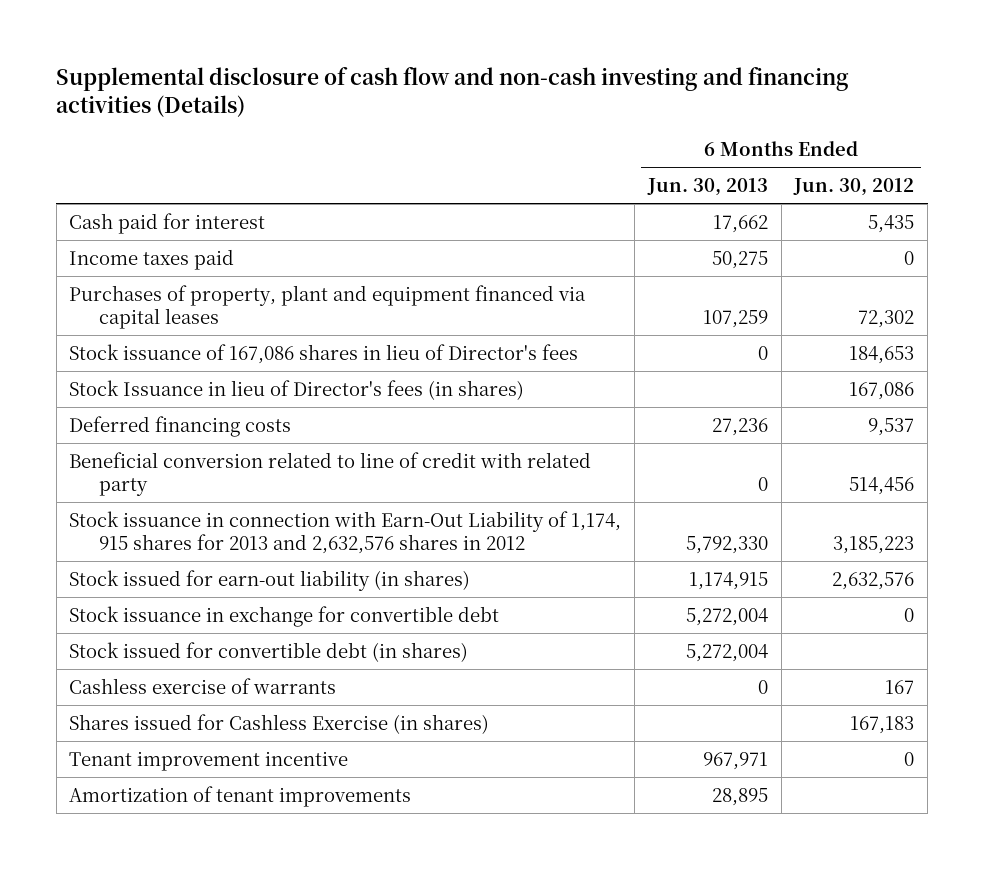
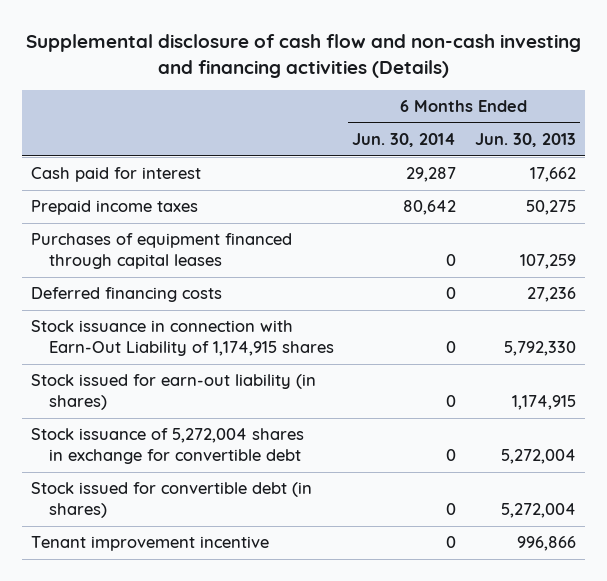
[793,178,915,197] Jun. 30, 2012 -> none
none -> [352,133,457,148] Jun. 30, 2014
[69,343,579,364] Stock issuance of 167,086 shares in lieu of Director's fees -> none
[69,379,525,400] Stock Issuance in lieu of Director's fees (in shares) -> none
[69,248,235,270] Income taxes paid -> [31,200,199,216] Prepaid income taxes
[69,284,587,329] Purchases of property, plant and equipment financed via capital leases -> [31,233,293,270] Purchases of equipment financed through capital leases
[69,451,592,496] Beneficial conversion related to line of credit with related party -> none
[69,510,622,554] Stock issuance in connection with Earn-Out Liability of 1,174, 915 shares for 2013 and 2,632,576 shares in 2012 -> [31,320,334,357] Stock issuance in connection with Earn-Out Liability of 1,174,915 shares
[69,605,500,627] Stock issuance in exchange for convertible debt -> [31,428,305,465] Stock issuance of 5,272,004 shares in exchange for convertible debt
[69,677,337,694] Cashless exercise of warrants -> none
[69,713,490,734] Shares issued for Cashless Exercise (in shares) -> none
[69,785,412,807] Amortization of tenant improvements -> none
[702,751,768,770] 967,971 -> [516,536,576,552] 996,866

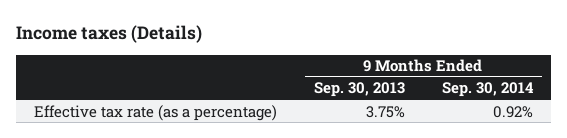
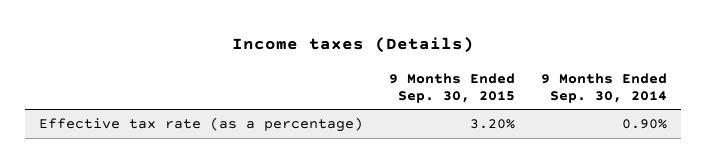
[313,82,405,98] Sep. 30, 2013 -> none
none -> [389,72,516,104] 9 Months Ended Sep. 30, 2015
[492,105,533,118] 0.92% -> [622,119,668,130] 0.90%

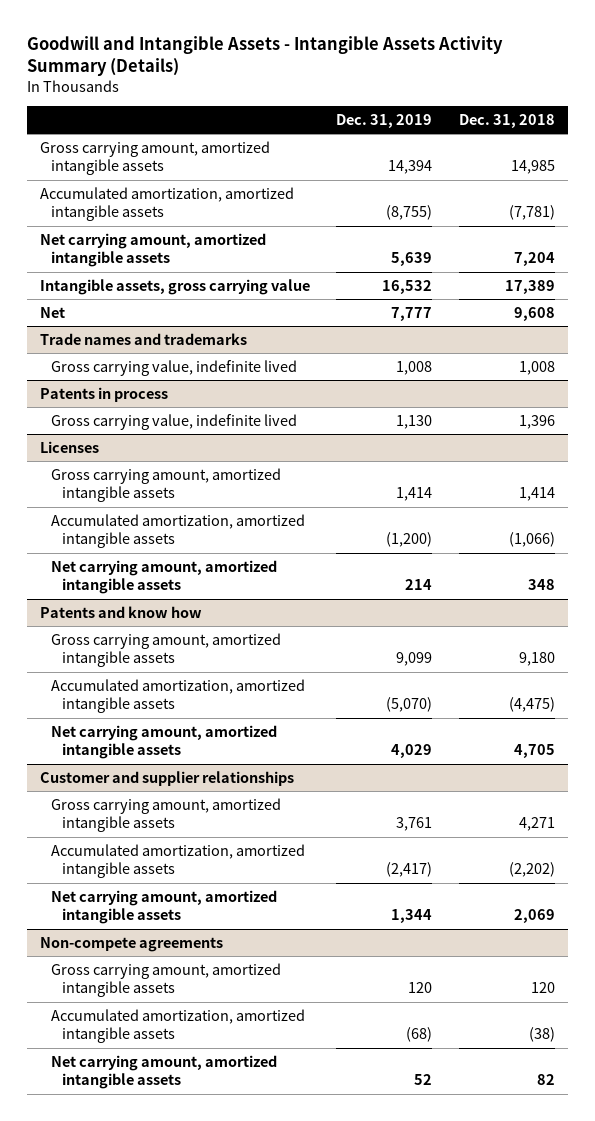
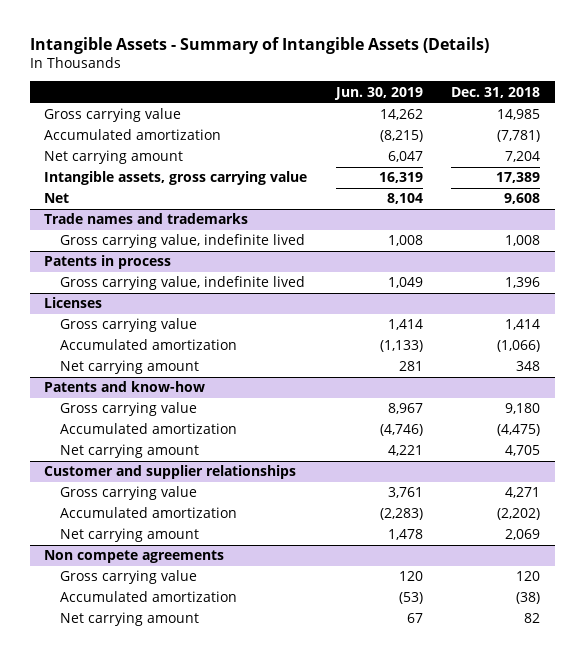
[27,35,504,77] Goodwill and Intangible Assets - Intangible Assets Activity Summary (Details) -> [29,37,489,55] Intangible Assets - Summary of Intangible Assets (Details)
[336,113,433,128] Dec. 31, 2019 -> none
none -> [333,86,423,100] Jun. 30, 2019
[40,140,271,176] Gross carrying amount, amortized intangible assets -> [43,108,181,123] Gross carrying value
[40,186,295,222] Accumulated amortization, amortized intangible assets -> [43,129,221,141] Accumulated amortization
[40,232,267,268] Net carrying amount, amortized intangible assets -> [43,150,183,165] Net carrying amount
[51,467,282,503] Gross carrying amount, amortized intangible assets -> [59,318,197,333] Gross carrying value
[51,513,306,549] Accumulated amortization, amortized intangible assets -> [59,339,237,351] Accumulated amortization
[51,559,278,595] Net carrying amount, amortized intangible assets -> [59,360,199,375] Net carrying amount
[40,605,203,618] Patents and know how -> [43,381,205,393] Patents and know-how
[51,632,282,668] Gross carrying amount, amortized intangible assets -> [59,402,197,417] Gross carrying value
[51,678,306,714] Accumulated amortization, amortized intangible assets -> [59,423,237,435] Accumulated amortization
[51,724,278,760] Net carrying amount, amortized intangible assets -> [59,444,199,459] Net carrying amount
[51,797,282,833] Gross carrying amount, amortized intangible assets -> [59,486,197,501] Gross carrying value
[51,843,306,879] Accumulated amortization, amortized intangible assets -> [59,507,237,519] Accumulated amortization
[51,889,278,925] Net carrying amount, amortized intangible assets -> [59,528,199,543] Net carrying amount
[40,936,224,952] Non-compete agreements -> [43,550,224,564] Non compete agreements
[51,962,282,998] Gross carrying amount, amortized intangible assets -> [59,570,197,585] Gross carrying value
[51,1008,306,1044] Accumulated amortization, amortized intangible assets -> [59,591,237,603] Accumulated amortization
[51,1054,278,1090] Net carrying amount, amortized intangible assets -> [59,612,199,627] Net carrying amount

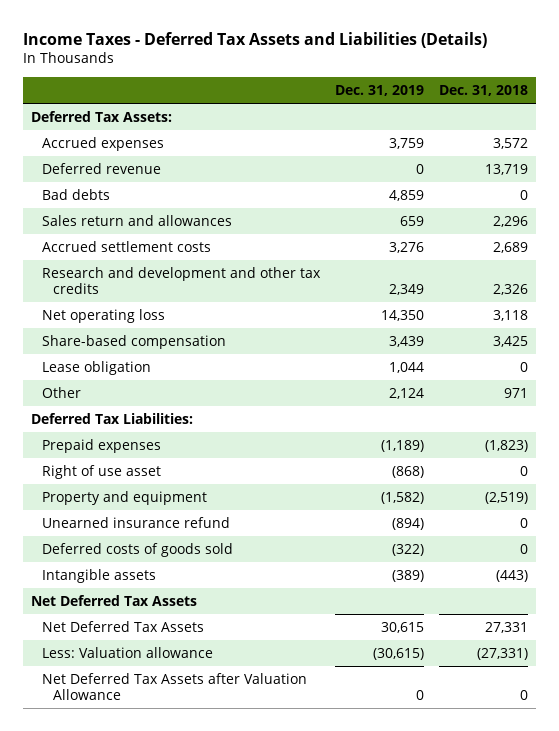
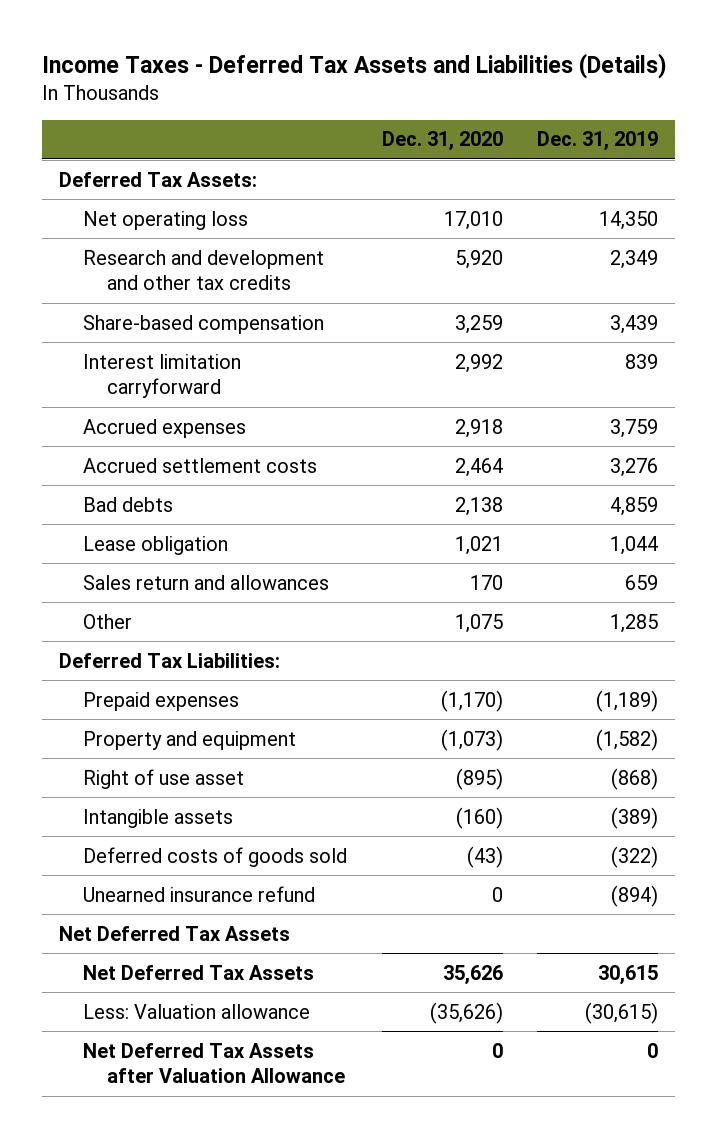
[439,85,529,97] Dec. 31, 2018 -> none
none -> [381,131,503,152] Dec. 31, 2020
[42,162,162,174] Deferred revenue -> none
[42,266,322,295] Research and development and other tax credits -> [83,249,325,291] Research and development and other tax credits
none -> [83,353,242,399] Interest limitation carryforward
[42,136,165,151] Accrued expenses -> [83,418,247,438] Accrued expenses
[42,240,212,252] Accrued settlement costs -> [83,457,318,473] Accrued settlement costs
[42,188,111,200] Bad debts -> [83,496,174,512] Bad debts
[42,214,233,226] Sales return and allowances -> [83,574,330,590] Sales return and allowances
[389,387,425,399] 2,124 -> [610,613,659,633] 1,285
[42,464,162,479] Right of use asset -> [83,768,245,789] Right of use asset
[42,542,234,557] Deferred costs of goods sold -> [83,846,348,867] Deferred costs of goods sold
[42,516,231,528] Unearned insurance refund -> [83,885,316,902] Unearned insurance refund

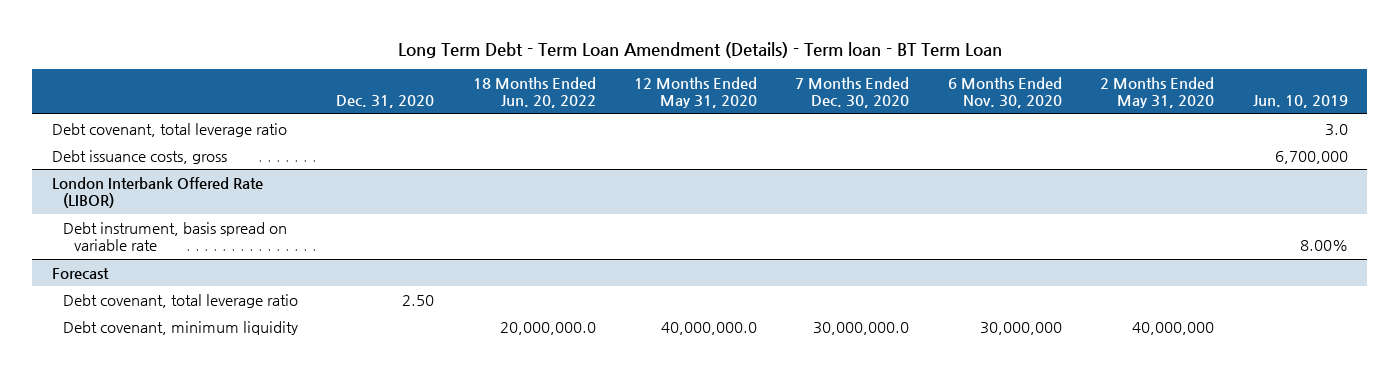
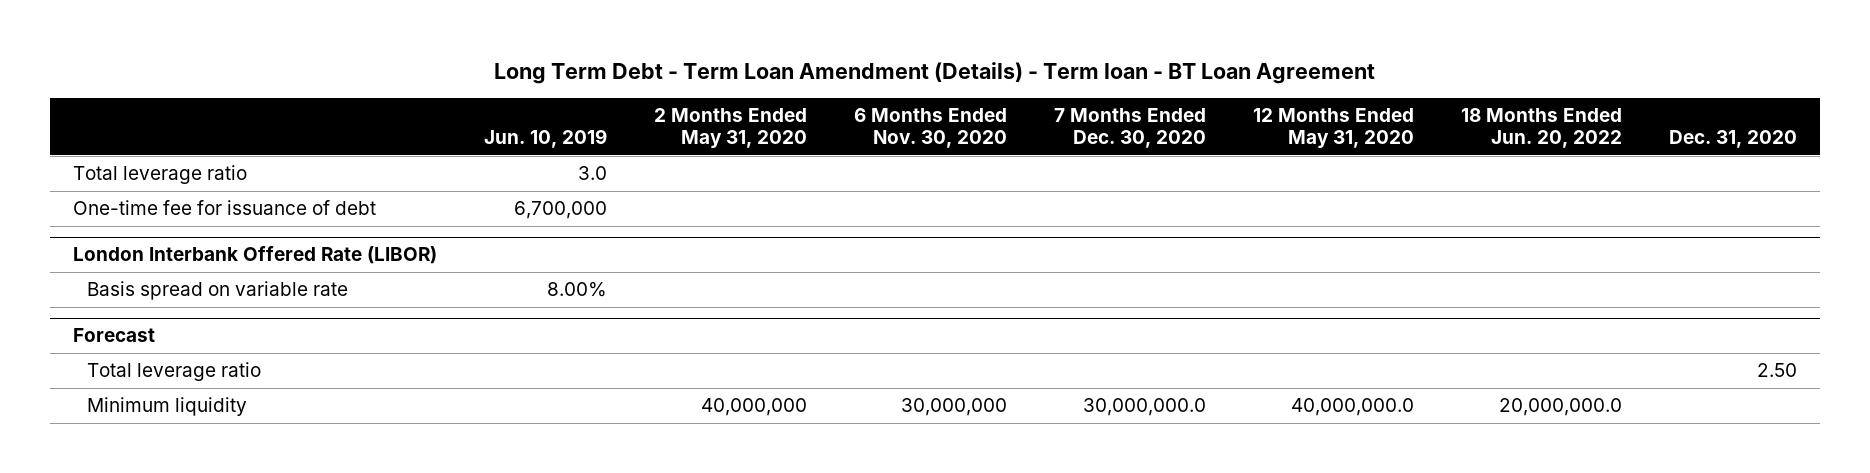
[397,41,1002,58] Long Term Debt - Term Loan Amendment (Details) - Term loan - BT Term Loan -> [494,61,1376,84] Long Term Debt - Term Loan Amendment (Details) - Term loan - BT Loan Agreement
[51,122,287,137] Debt covenant, total leverage ratio -> [73,165,248,185] Total leverage ratio
[51,149,227,164] Debt issuance costs, gross -> [73,200,377,216] One-time fee for issuance of debt
[62,221,287,252] Debt instrument, basis spread on variable rate -> [87,281,349,301] Basis spread on variable rate
[62,293,298,308] Debt covenant, total leverage ratio -> [87,362,262,382] Total leverage ratio
[62,320,298,335] Debt covenant, minimum liquidity -> [87,397,248,417] Minimum liquidity

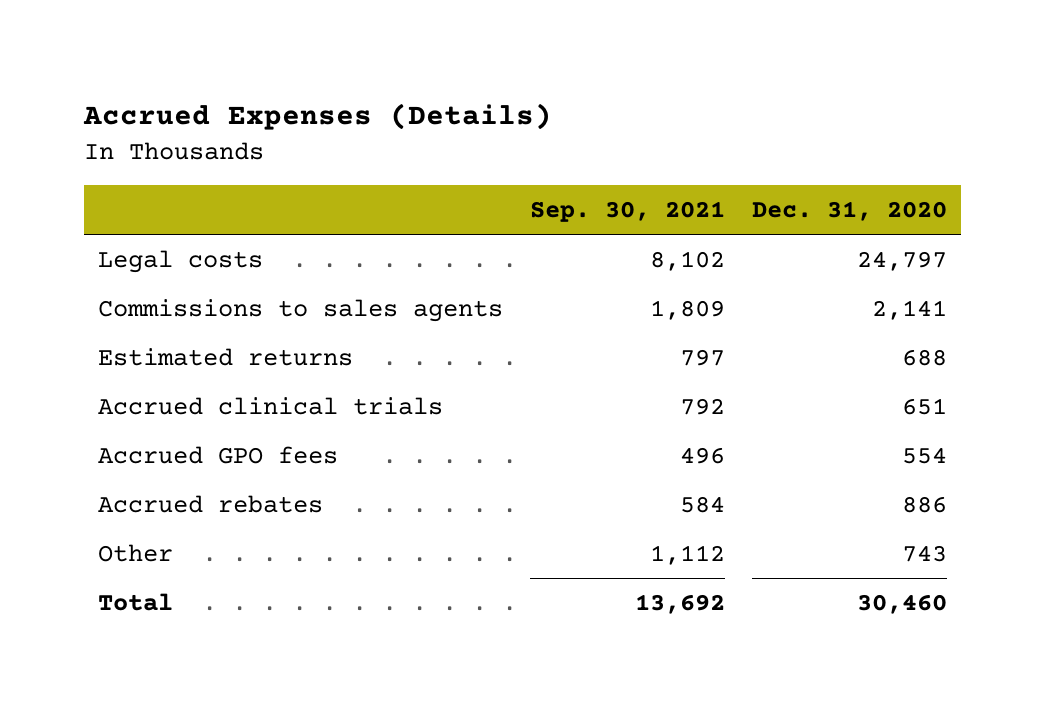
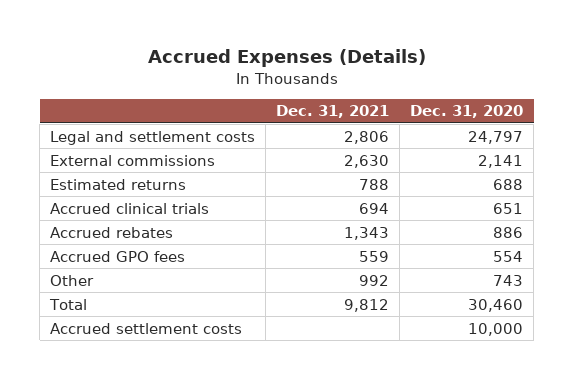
[530,200,726,222] Sep. 30, 2021 -> none
none -> [276,105,390,119] Dec. 31, 2021
[97,250,263,274] Legal costs -> [50,130,256,145] Legal and settlement costs
[97,299,503,323] Commissions to sales agents -> [50,154,216,166] External commissions
[97,446,338,465] Accrued GPO fees -> [50,250,186,262] Accrued GPO fees
none -> [50,322,243,334] Accrued settlement costs

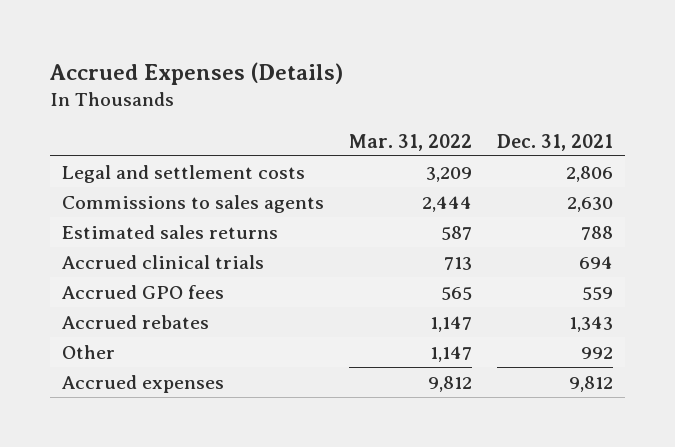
[410,105,524,119] Dec. 31, 2020 -> none
none -> [348,133,472,151] Mar. 31, 2022
[50,154,216,166] External commissions -> [62,194,325,213] Commissions to sales agents
[50,178,187,190] Estimated returns -> [62,224,279,239] Estimated sales returns
[50,226,174,238] Accrued rebates -> [62,314,210,329] Accrued rebates
[50,322,243,334] Accrued settlement costs -> none
[49,298,88,310] Total -> [62,374,225,393] Accrued expenses

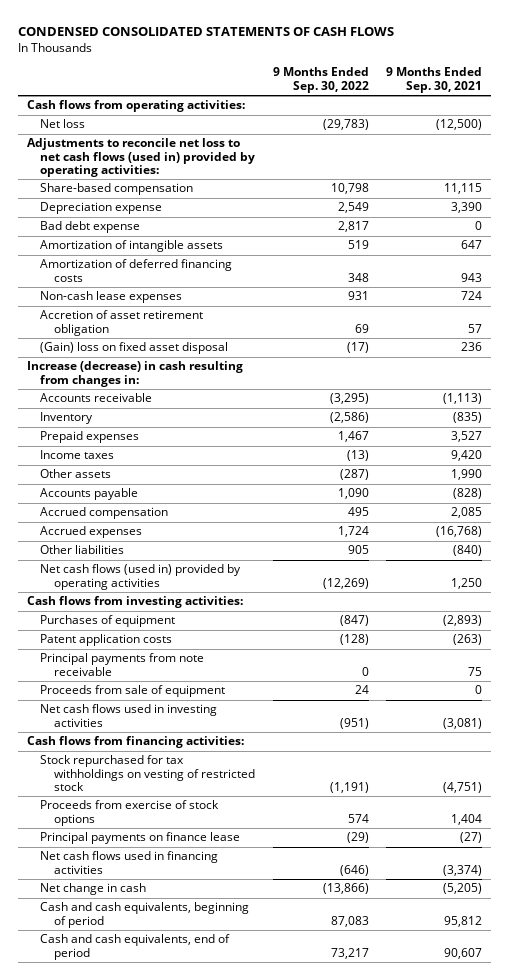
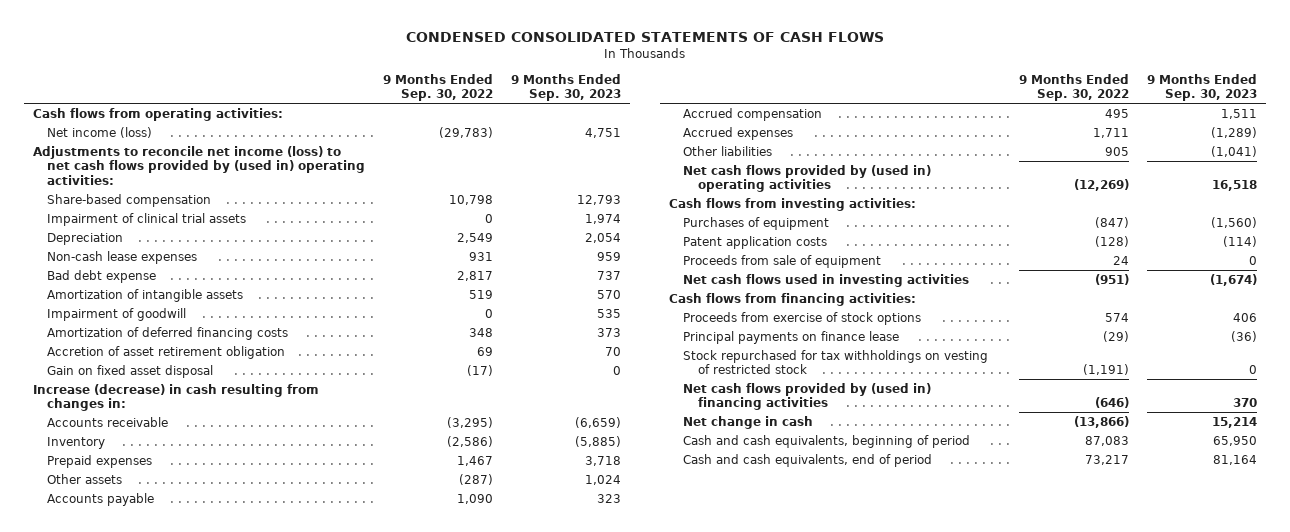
[386,67,483,93] 9 Months Ended Sep. 30, 2021 -> none
none -> [511,73,622,102] 9 Months Ended Sep. 30, 2023
[40,119,86,129] Net loss -> [47,126,153,138] Net income (loss)
[27,138,256,178] Adjustments to reconcile net loss to net cash flows (used in) provided by operating activities: -> [32,145,366,185] Adjustments to reconcile net income (loss) to net cash flows provided by (used in) operating activities:
none -> [47,212,247,226] Impairment of clinical trial assets
[40,202,163,215] Depreciation expense -> [47,232,124,245] Depreciation
[40,291,183,304] Non-cash lease expenses -> [47,250,198,264] Non-cash lease expenses
none -> [47,307,187,321] Impairment of goodwill
[40,342,229,355] (Gain) loss on fixed asset disposal -> [47,364,214,378] Gain on fixed asset disposal
[40,450,115,460] Income taxes -> none
[337,526,369,538] 1,724 -> [1093,127,1130,138] 1,711
[40,564,242,590] Net cash flows (used in) provided by operating activities -> [683,164,932,193] Net cash flows provided by (used in) operating activities
[40,653,205,676] Principal payments from note receivable -> none
[40,755,255,792] Stock repurchased for tax withholdings on vesting of restricted stock -> [683,349,989,375] Stock repurchased for tax withholdings on vesting of restricted stock
[40,851,219,874] Net cash flows used in financing activities -> [683,382,932,411] Net cash flows provided by (used in) financing activities

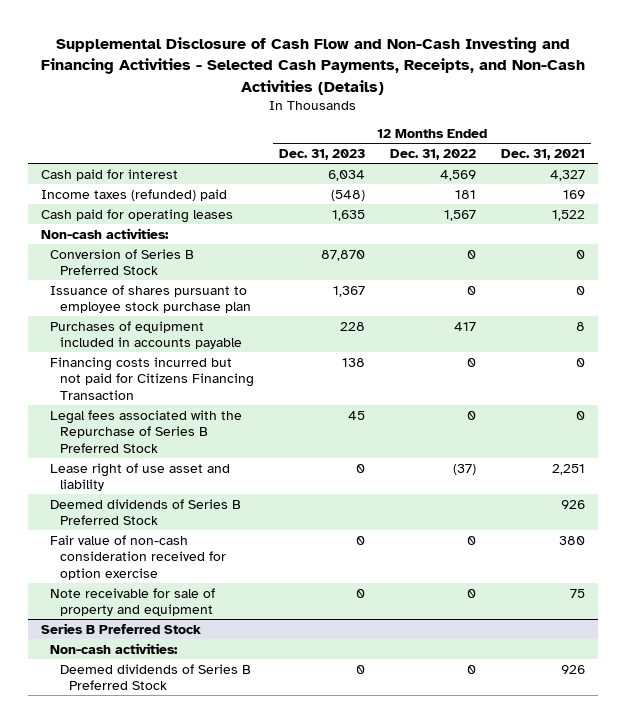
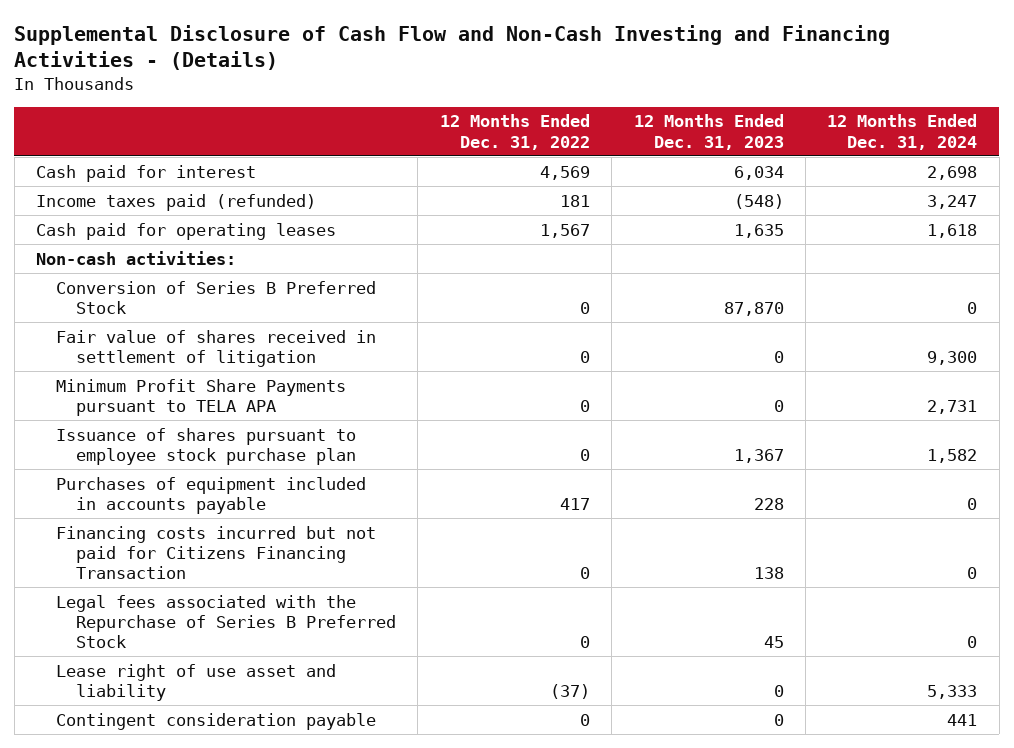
[40,37,585,95] Supplemental Disclosure of Cash Flow and Non-Cash Investing and Financing Activities - Selected Cash Payments, Receipts, and Non-Cash Activities (Details) -> [14,24,891,70] Supplemental Disclosure of Cash Flow and Non-Cash Investing and Financing Activities - (Details)
[501,149,586,161] Dec. 31, 2021 -> none
none -> [827,114,978,150] 12 Months Ended Dec. 31, 2024
[40,188,227,201] Income taxes (refunded) paid -> [36,193,317,211] Income taxes paid (refunded)
none -> [56,329,377,367] Fair value of shares received in settlement of litigation
none -> [56,378,347,416] Minimum Profit Share Payments pursuant to TELA APA
[50,498,242,526] Deemed dividends of Series B Preferred Stock -> none
[50,534,226,580] Fair value of non-cash consideration received for option exercise -> none
[50,587,216,617] Note receivable for sale of property and equipment -> none
[40,622,201,634] Series B Preferred Stock -> none
[50,642,179,654] Non-cash activities: -> none
[59,663,251,691] Deemed dividends of Series B Preferred Stock -> none
none -> [56,712,377,730] Contingent consideration payable

